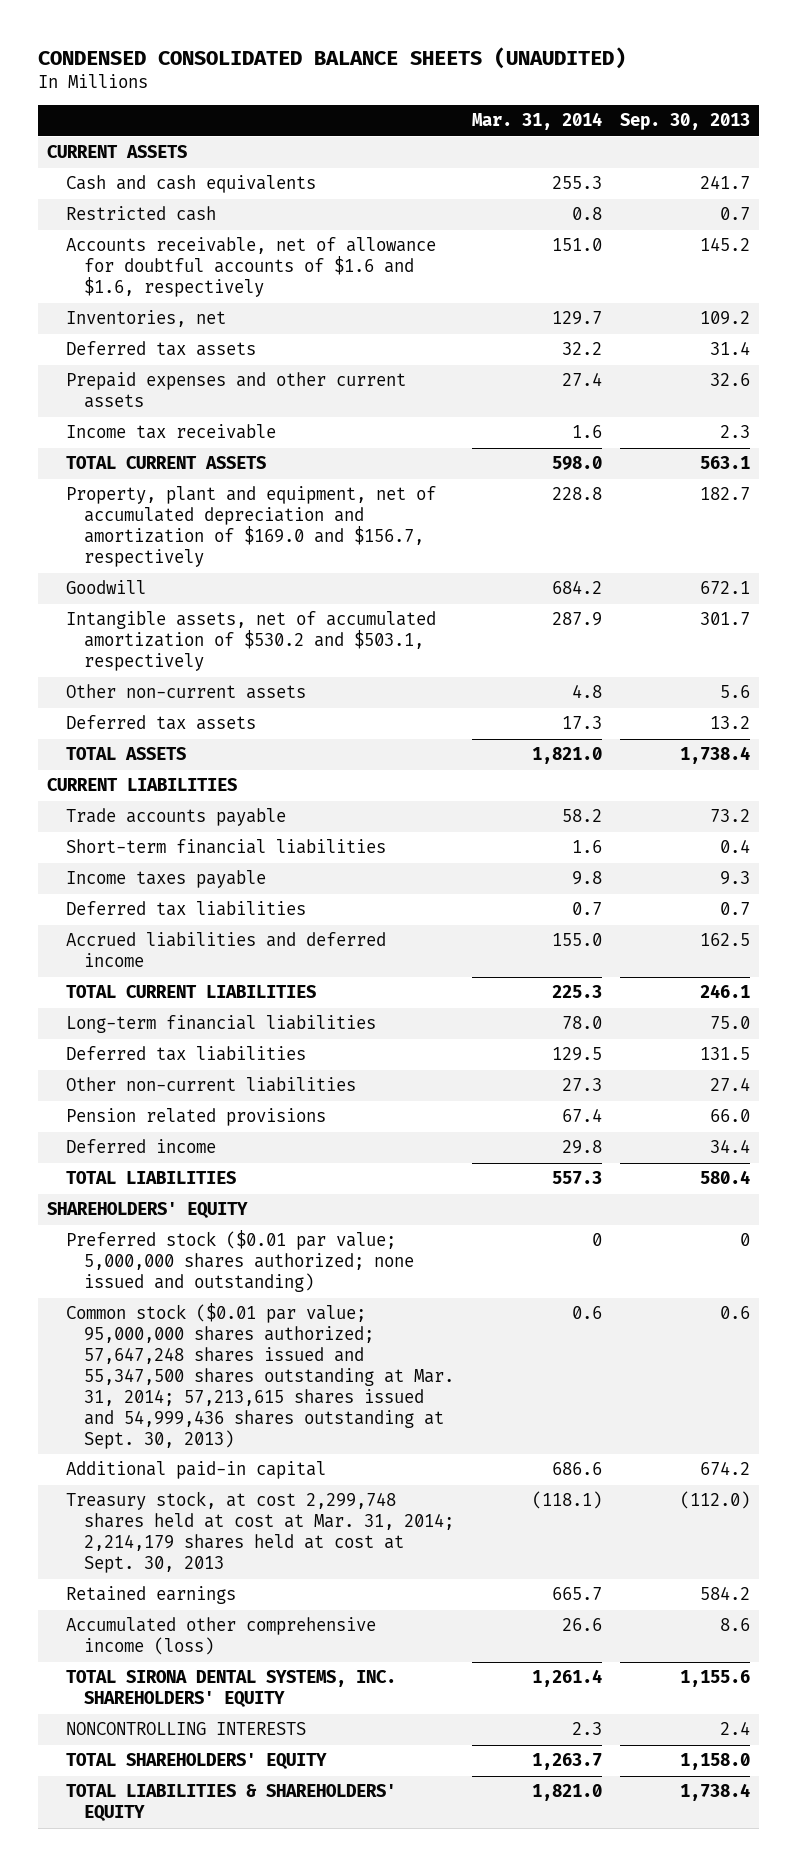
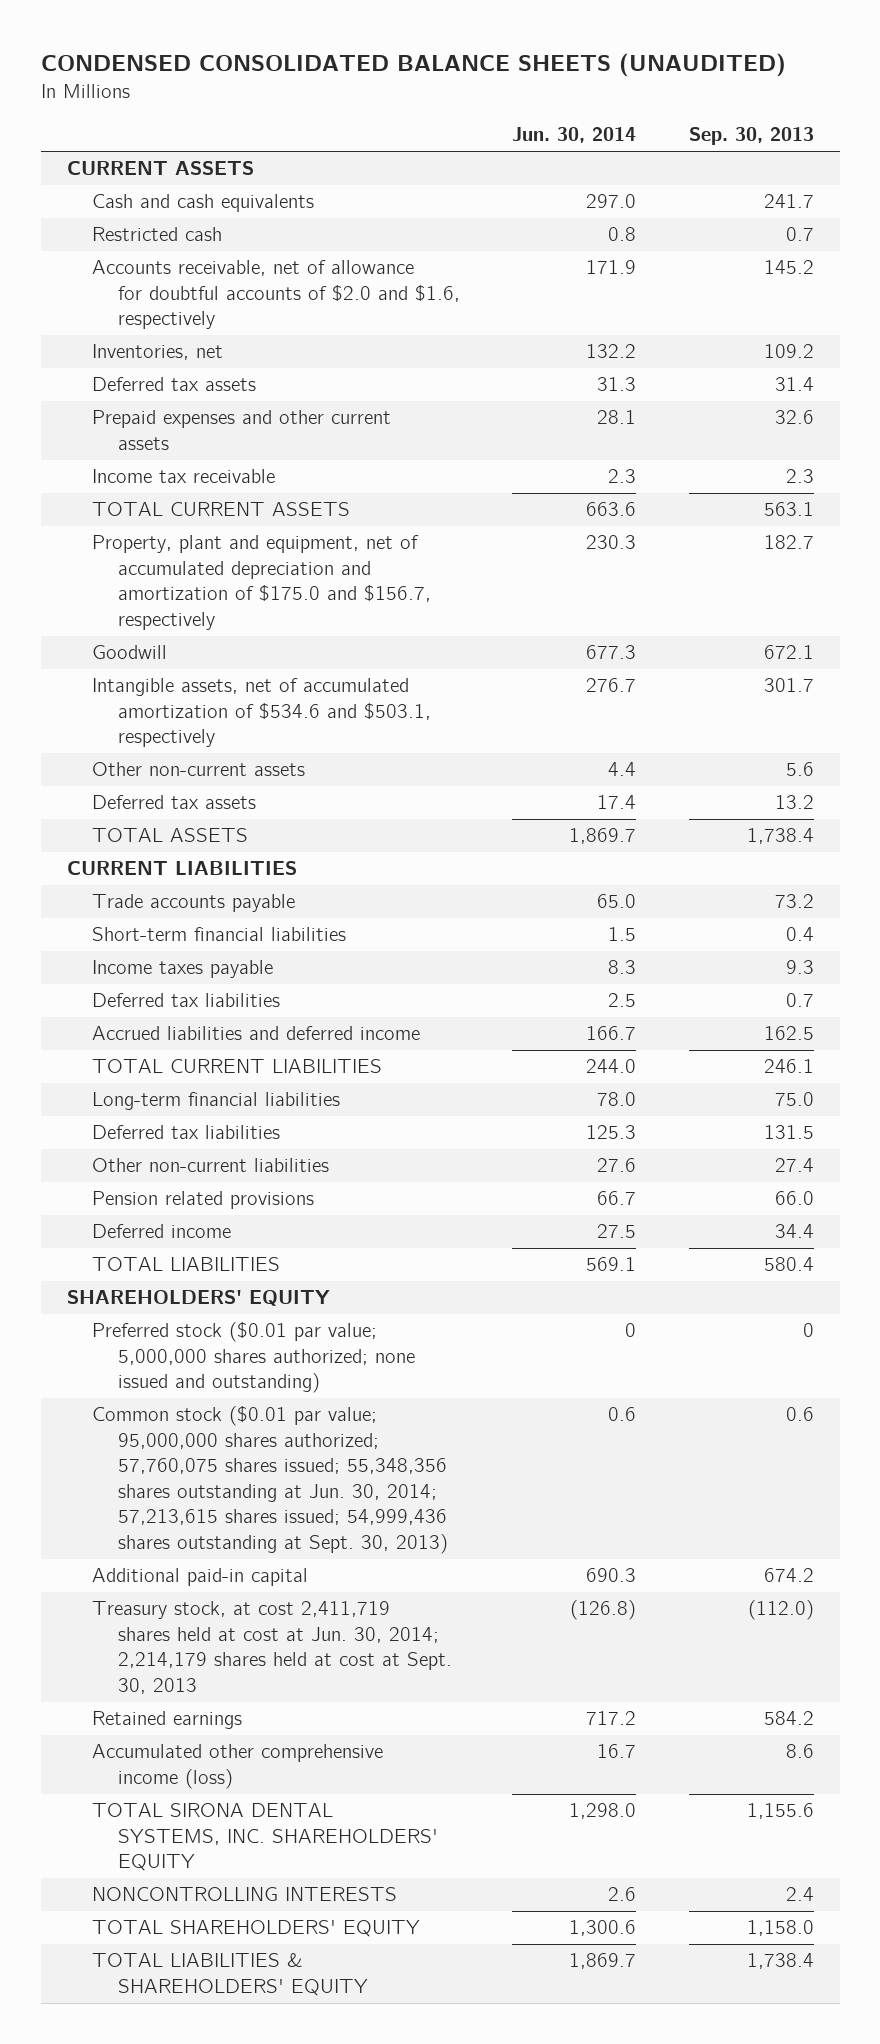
[471,112,602,131] Mar. 31, 2014 -> none
none -> [512,127,637,144] Jun. 30, 2014
[65,237,436,298] Accounts receivable, net of allowance for doubtful accounts of $1.6 and $1.6, respectively -> [92,260,461,330] Accounts receivable, net of allowance for doubtful accounts of $2.0 and $1.6, respectively
[65,486,436,568] Property, plant and equipment, net of accumulated depreciation and amortization of $169.0 and $156.7, respectively -> [92,535,432,630] Property, plant and equipment, net of accumulated depreciation and amortization of $175.0 and $156.7, respectively
[65,611,436,672] Intangible assets, net of accumulated amortization of $530.2 and $503.1, respectively -> [92,678,432,748] Intangible assets, net of accumulated amortization of $534.6 and $503.1, respectively
[65,1303,455,1450] Common stock ($0.01 par value; 95,000,000 shares authorized; 57,647,248 shares issued and 55,347,500 shares outstanding at Mar. 31, 2014; 57,213,615 shares issued and 54,999,436 shares outstanding at Sept. 30, 2013) -> [92,1406,449,1554] Common stock ($0.01 par value; 95,000,000 shares authorized; 57,760,075 shares issued; 55,348,356 shares outstanding at Jun. 30, 2014; 57,213,615 shares issued; 54,999,436 shares outstanding at Sept. 30, 2013)
[65,1491,455,1574] Treasury stock, at cost 2,299,748 shares held at cost at Mar. 31, 2014; 2,214,179 shares held at cost at Sept. 30, 2013 -> [92,1601,453,1694] Treasury stock, at cost 2,411,719 shares held at cost at Jun. 30, 2014; 2,214,179 shares held at cost at Sept. 30, 2013

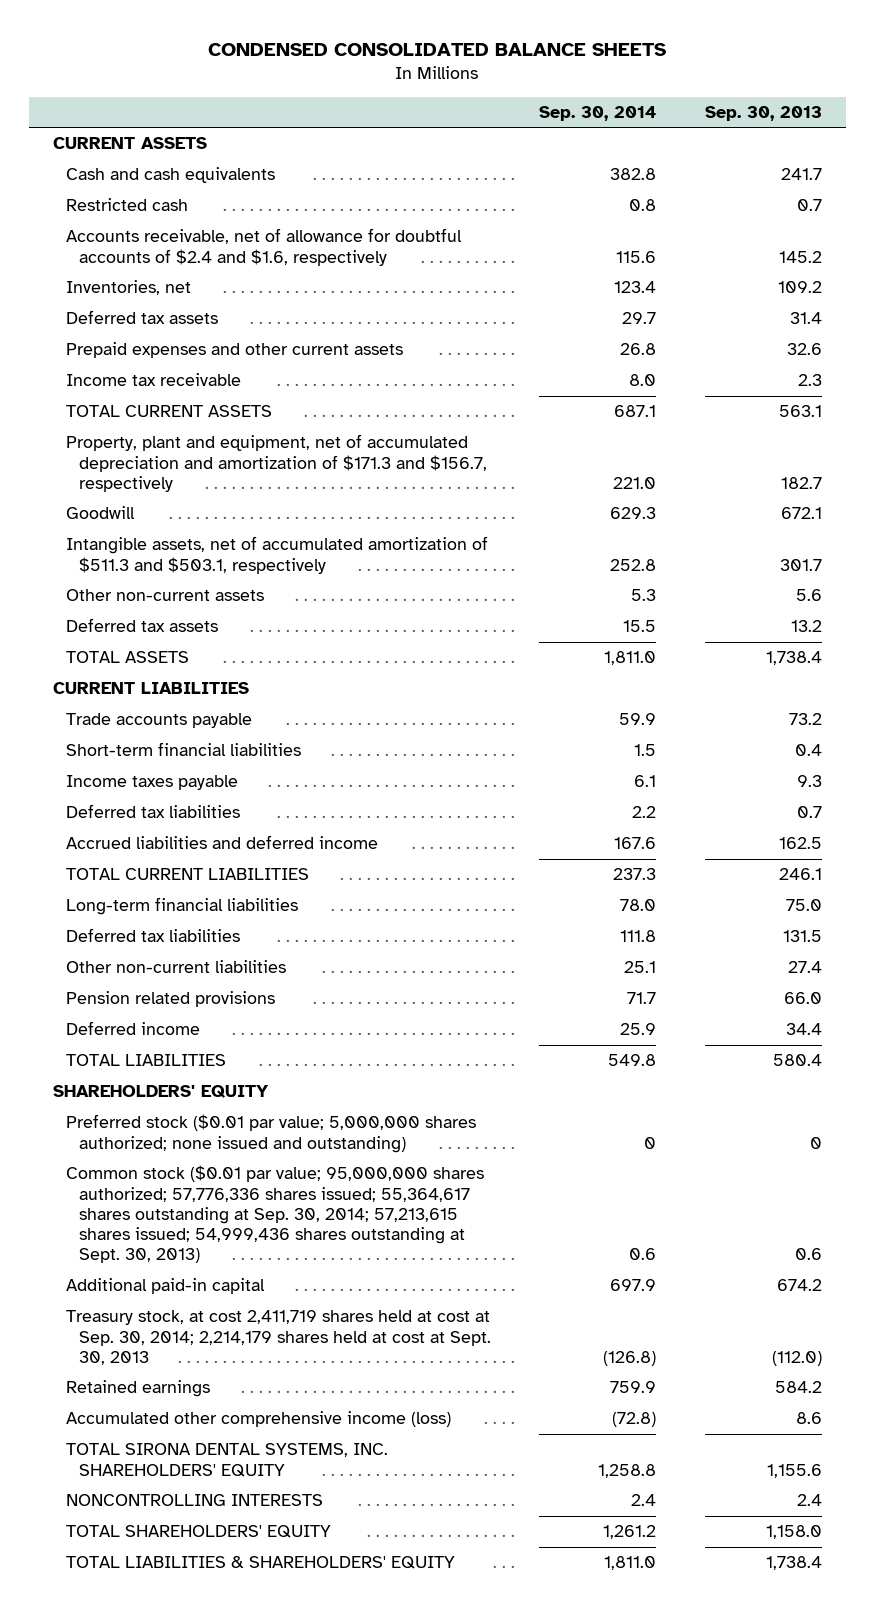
[40,53,786,78] CONDENSED CONSOLIDATED BALANCE SHEETS (UNAUDITED) -> [208,42,667,56] CONDENSED CONSOLIDATED BALANCE SHEETS
[512,127,637,144] Jun. 30, 2014 -> none
none -> [539,105,657,121] Sep. 30, 2014
[92,260,461,330] Accounts receivable, net of allowance for doubtful accounts of $2.0 and $1.6, respectively -> [66,228,463,266] Accounts receivable, net of allowance for doubtful accounts of $2.4 and $1.6, respectively
[92,535,432,630] Property, plant and equipment, net of accumulated depreciation and amortization of $175.0 and $156.7, respectively -> [66,434,488,492] Property, plant and equipment, net of accumulated depreciation and amortization of $171.3 and $156.7, respectively
[92,678,432,748] Intangible assets, net of accumulated amortization of $534.6 and $503.1, respectively -> [66,536,489,574] Intangible assets, net of accumulated amortization of $511.3 and $503.1, respectively
[92,1406,449,1554] Common stock ($0.01 par value; 95,000,000 shares authorized; 57,760,075 shares issued; 55,348,356 shares outstanding at Jun. 30, 2014; 57,213,615 shares issued; 54,999,436 shares outstanding at Sept. 30, 2013) -> [66,1165,485,1264] Common stock ($0.01 par value; 95,000,000 shares authorized; 57,776,336 shares issued; 55,364,617 shares outstanding at Sep. 30, 2014; 57,213,615 shares issued; 54,999,436 shares outstanding at Sept. 30, 2013)
[92,1601,453,1694] Treasury stock, at cost 2,411,719 shares held at cost at Jun. 30, 2014; 2,214,179 shares held at cost at Sept. 30, 2013 -> [66,1310,492,1365] Treasury stock, at cost 2,411,719 shares held at cost at Sep. 30, 2014; 2,214,179 shares held at cost at Sept. 30, 2013

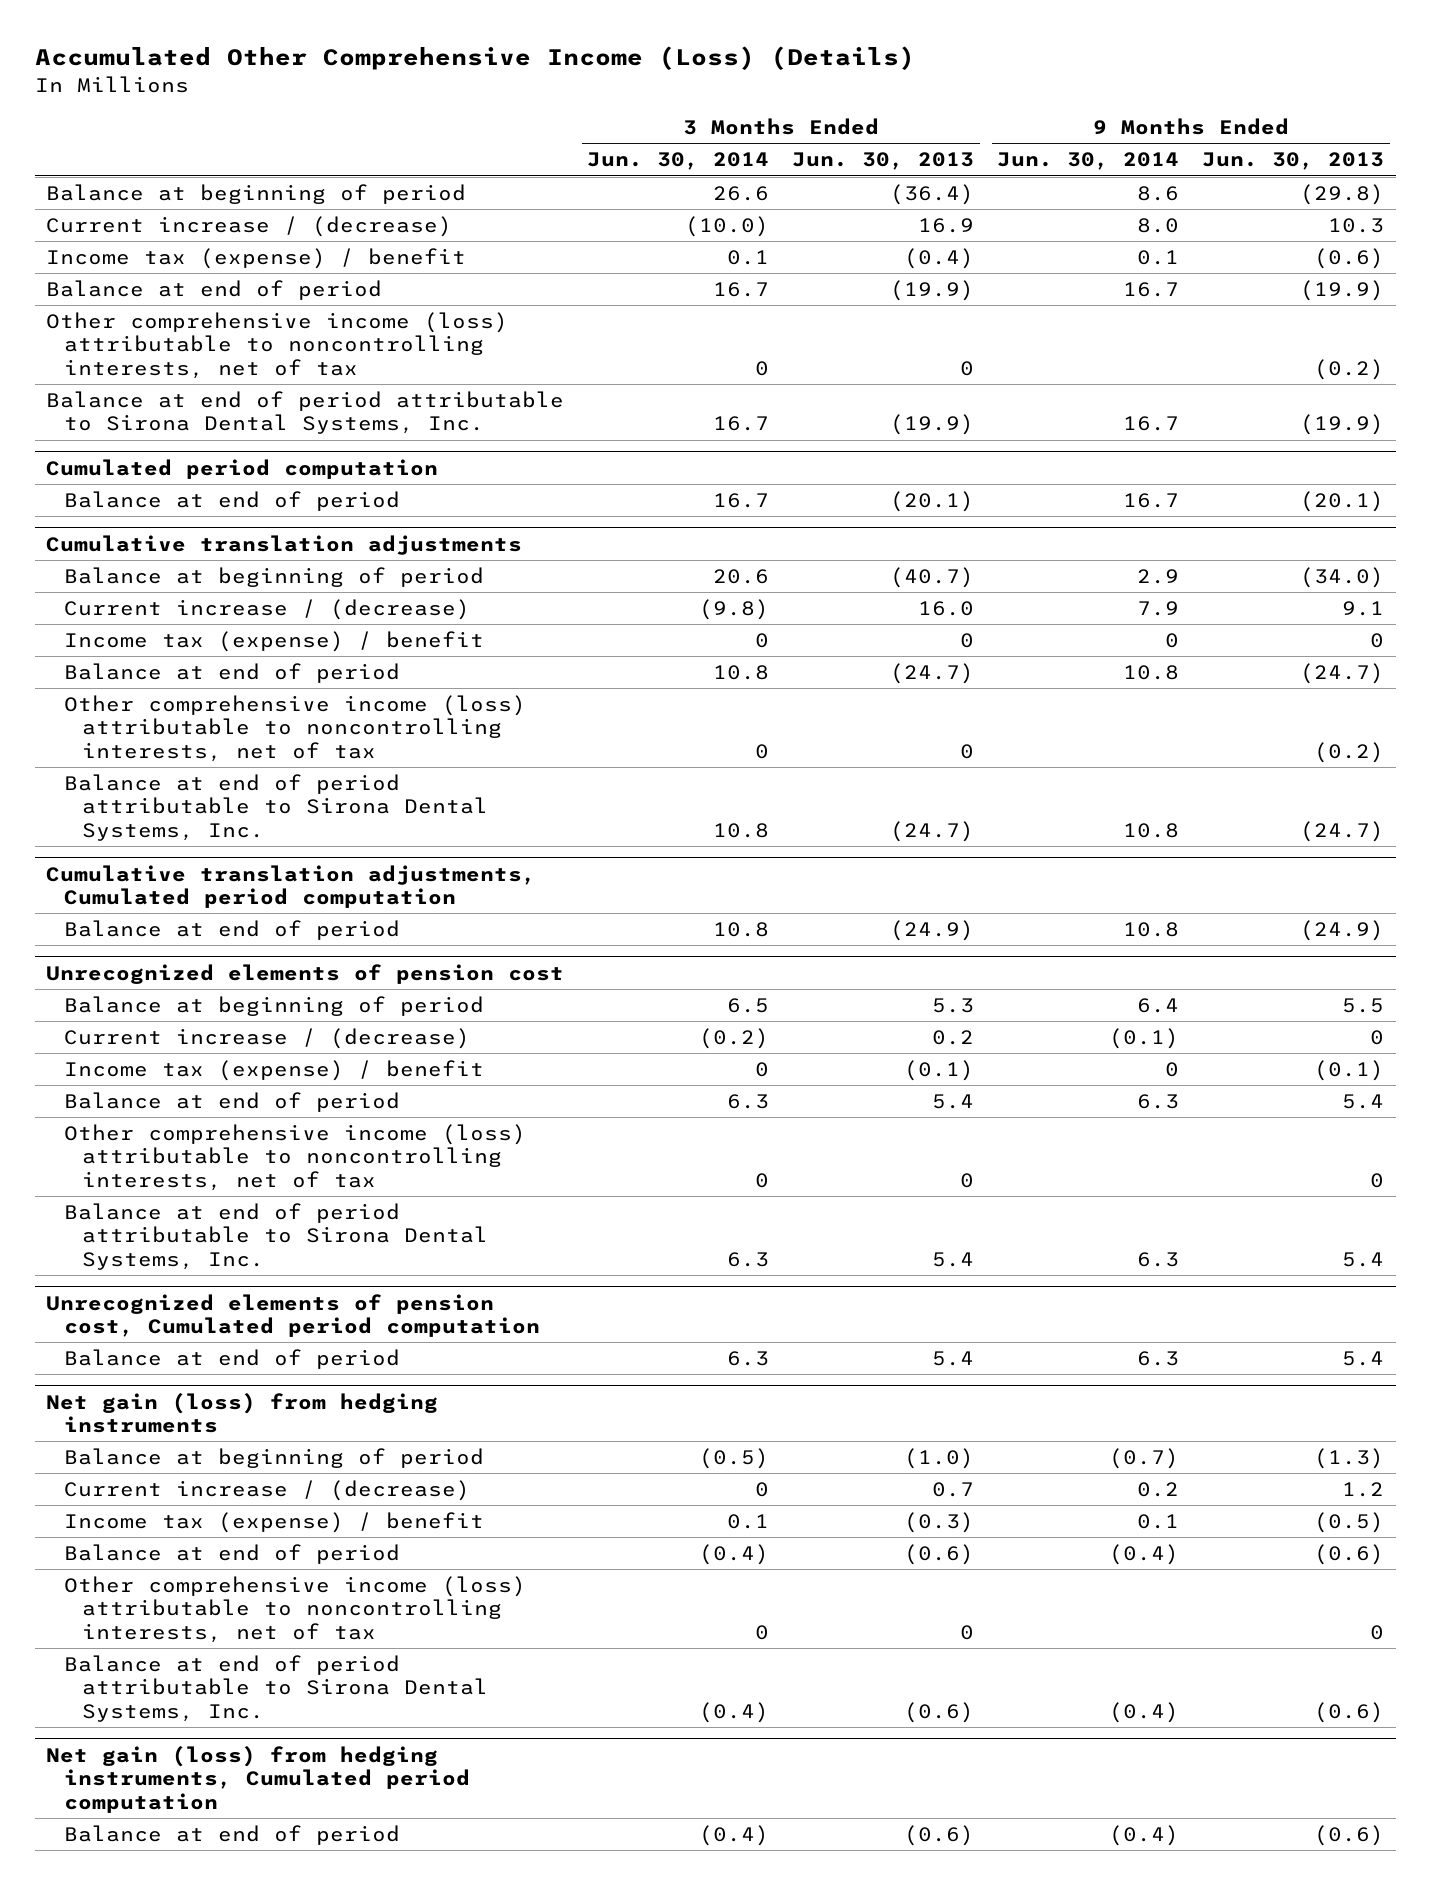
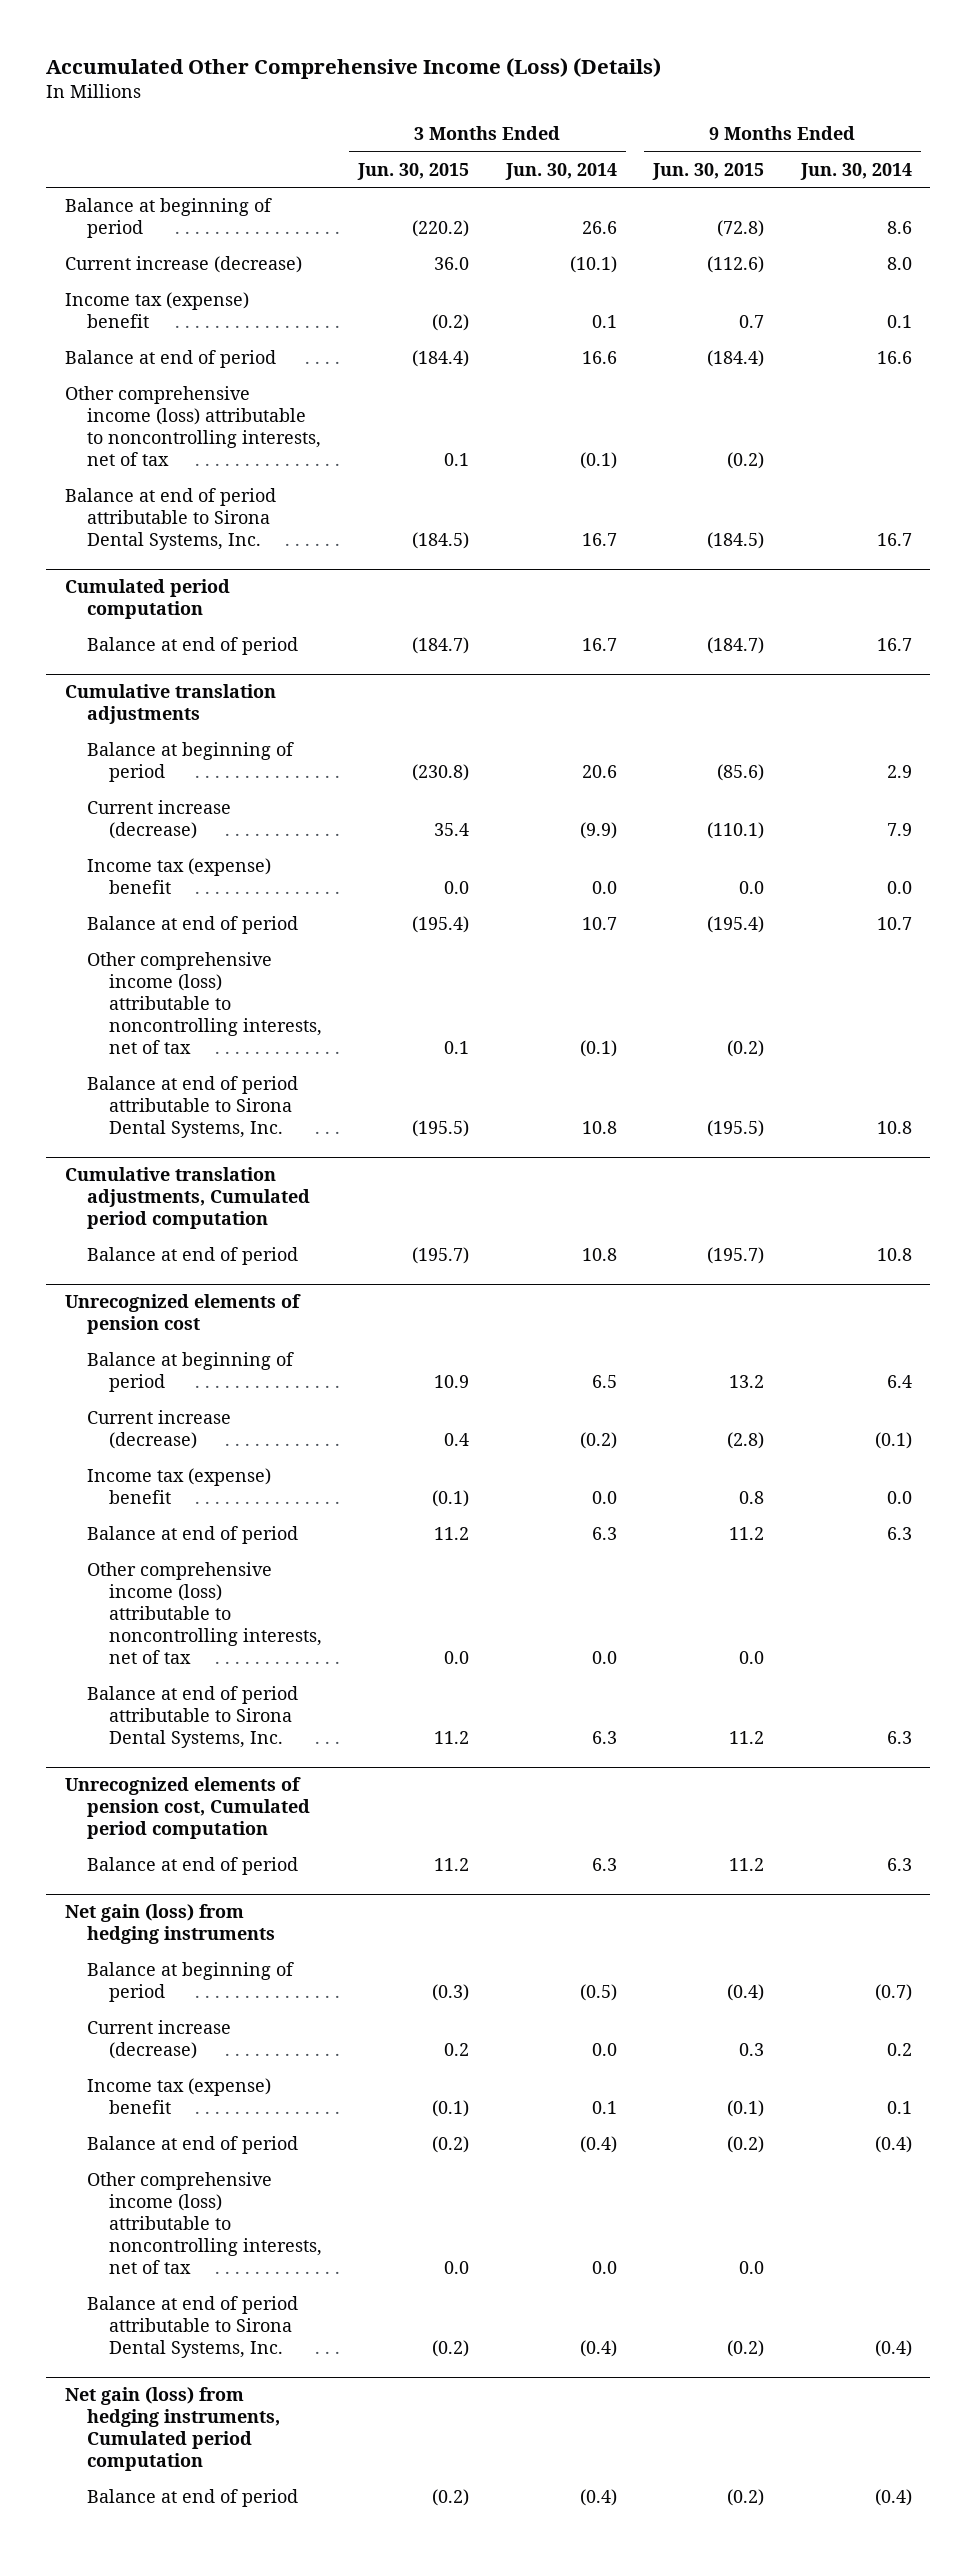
[792,152,975,171] Jun. 30, 2013 -> none
[1202,152,1385,171] Jun. 30, 2013 -> none
none -> [357,162,470,180] Jun. 30, 2015
none -> [652,162,765,180] Jun. 30, 2015
[46,215,453,237] Current increase / (decrease) -> [64,256,302,274] Current increase (decrease)
[685,215,770,237] (10.0) -> [569,256,617,274] (10.1)
[46,247,467,269] Income tax (expense) / benefit -> [64,292,249,329] Income tax (expense) benefit
[713,281,770,297] 16.7 -> [581,351,617,365] 16.6
[1123,281,1180,297] 16.7 -> [876,351,912,365] 16.6
[755,360,770,376] 0 -> [579,452,617,470] (0.1)
[64,598,471,620] Current increase / (decrease) -> [86,800,231,840] Current increase (decrease)
[699,598,770,620] (9.8) -> [579,822,617,840] (9.9)
[64,630,485,652] Income tax (expense) / benefit -> [86,858,271,895] Income tax (expense) benefit
[755,632,770,648] 0 -> [591,881,617,895] 0.0
[1165,632,1180,648] 0 -> [886,881,912,895] 0.0
[713,664,770,680] 10.8 -> [581,917,617,931] 10.7
[1123,664,1180,680] 10.8 -> [876,917,912,931] 10.7
[755,743,770,759] 0 -> [579,1040,617,1058] (0.1)
[64,1027,471,1049] Current increase / (decrease) -> [86,1410,231,1450] Current increase (decrease)
[64,1059,485,1081] Income tax (expense) / benefit -> [86,1468,271,1505] Income tax (expense) benefit
[755,1061,770,1077] 0 -> [591,1491,617,1505] 0.0
[1165,1061,1180,1077] 0 -> [886,1491,912,1505] 0.0
[755,1172,770,1188] 0 -> [591,1651,617,1665] 0.0
[64,1479,471,1501] Current increase / (decrease) -> [86,2020,231,2060] Current increase (decrease)
[755,1481,770,1497] 0 -> [591,2043,617,2057] 0.0
[64,1511,485,1533] Income tax (expense) / benefit -> [86,2078,271,2115] Income tax (expense) benefit
[755,1624,770,1640] 0 -> [591,2261,617,2275] 0.0

